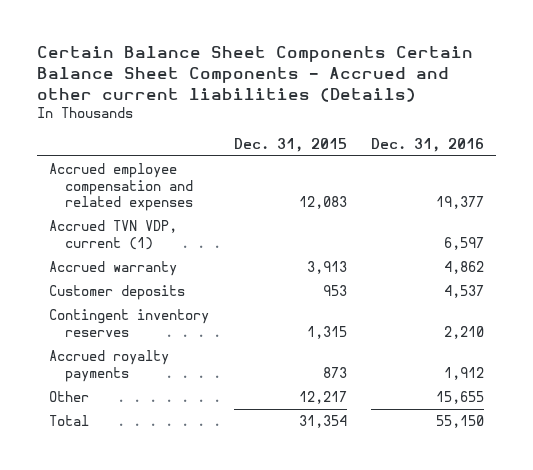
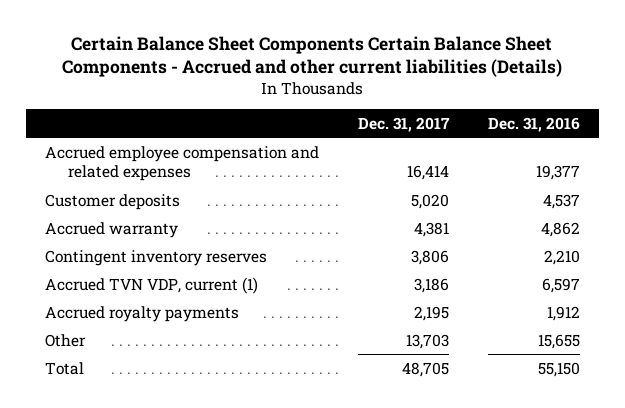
[233,137,347,152] Dec. 31, 2015 -> none
none -> [357,116,450,132] Dec. 31, 2017
[49,261,178,277] Accrued warranty -> [45,221,179,238] Accrued warranty
[49,220,178,250] Accrued TVN VDP, current (1) -> [45,276,259,294] Accrued TVN VDP, current (1)

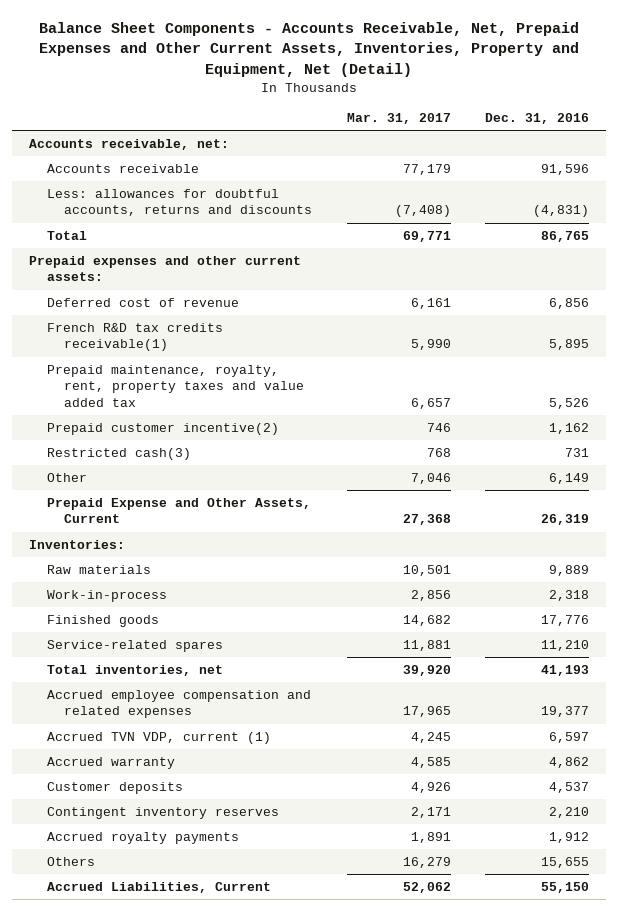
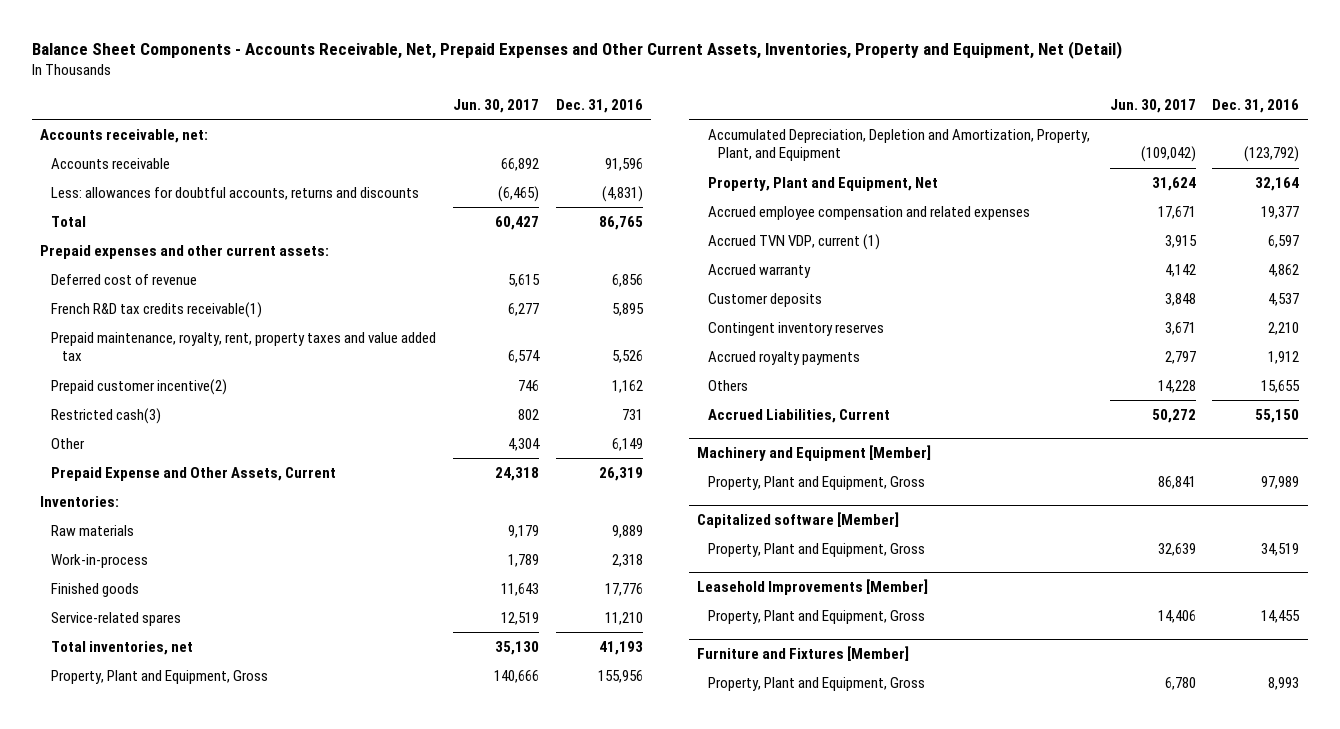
[346,112,451,124] Mar. 31, 2017 -> none
none -> [452,99,539,114] Jun. 30, 2017
none -> [51,669,269,684] Property, Plant and Equipment, Gross
none -> [707,128,1090,162] Accumulated Depreciation, Depletion and Amortization, Property, Plant, and Equipment
none -> [707,176,938,191] Property, Plant and Equipment, Net
none -> [697,445,932,462] Machinery and Equipment [Member]
none -> [707,475,925,490] Property, Plant and Equipment, Gross
none -> [697,512,900,529] Capitalized software [Member]
none -> [707,542,925,557] Property, Plant and Equipment, Gross
none -> [697,579,929,596] Leasehold Improvements [Member]
none -> [707,609,925,624] Property, Plant and Equipment, Gross
none -> [697,646,910,662] Furniture and Fixtures [Member]
none -> [707,676,925,691] Property, Plant and Equipment, Gross

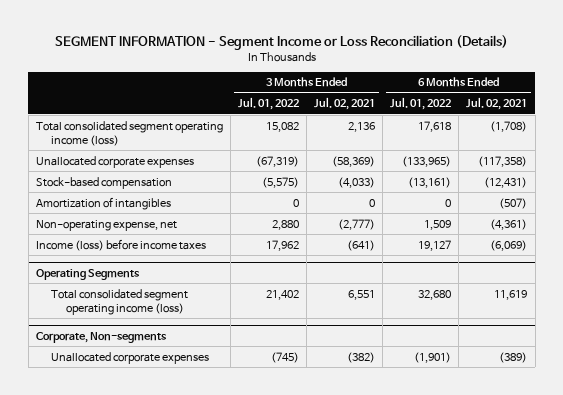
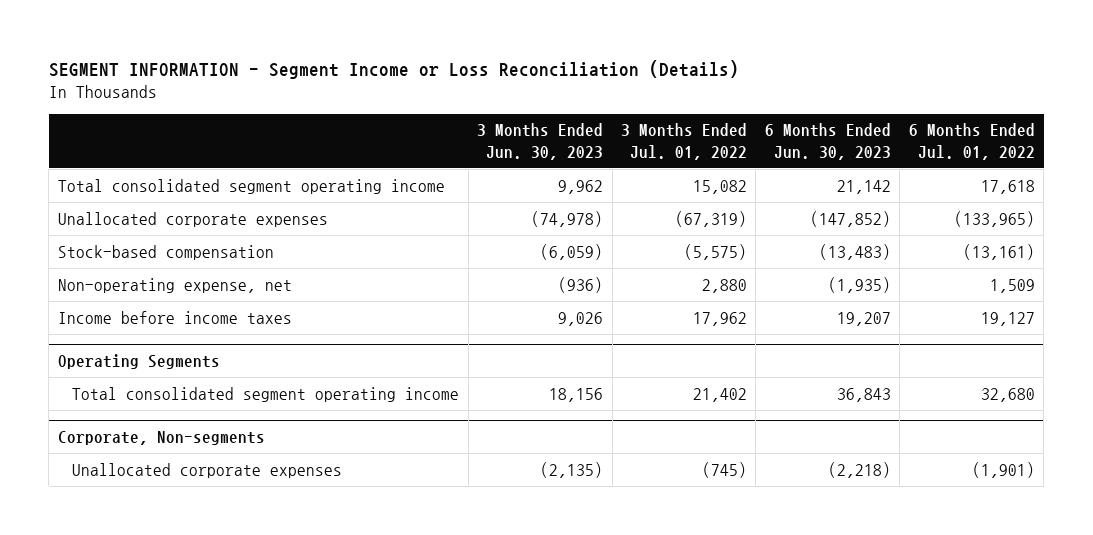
[314,97,376,111] Jul. 02, 2021 -> none
[466,97,528,111] Jul. 02, 2021 -> none
none -> [477,123,604,160] 3 Months Ended Jun. 30, 2023
none -> [764,123,891,160] 6 Months Ended Jun. 30, 2023
[35,120,223,146] Total consolidated segment operating income (loss) -> [57,178,445,194] Total consolidated segment operating income
[35,196,171,210] Amortization of intangibles -> none
[35,238,206,251] Income (loss) before income taxes -> [57,310,292,324] Income before income taxes
[50,288,188,315] Total consolidated segment operating income (loss) -> [72,386,460,402] Total consolidated segment operating income

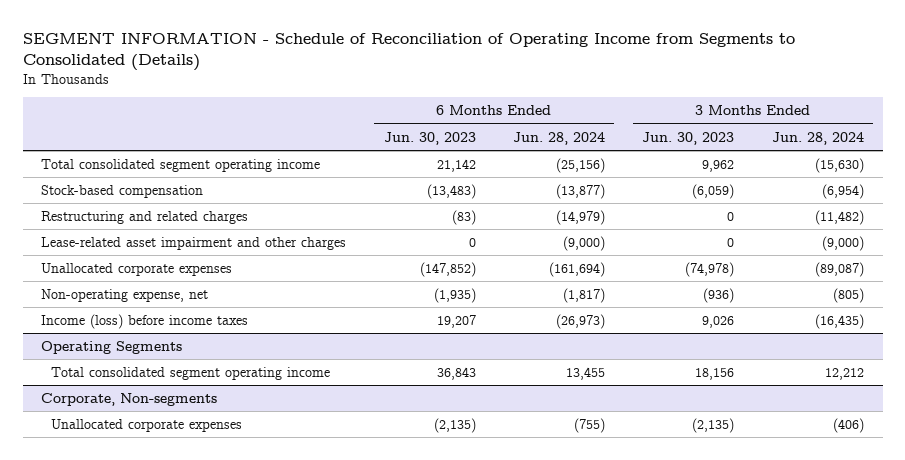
[48,59,739,79] SEGMENT INFORMATION - Segment Income or Loss Reconciliation (Details) -> [22,32,795,72] SEGMENT INFORMATION - Schedule of Reconciliation of Operating Income from Segments to Consolidated (Details)
[620,123,747,160] 3 Months Ended Jul. 01, 2022 -> none
[908,123,1035,160] 6 Months Ended Jul. 01, 2022 -> none
none -> [513,131,606,145] Jun. 28, 2024
none -> [771,131,864,145] Jun. 28, 2024
none -> [41,210,249,224] Restructuring and related charges
none -> [41,236,347,250] Lease-related asset impairment and other charges
[57,211,328,227] Unallocated corporate expenses -> [41,262,233,276] Unallocated corporate expenses
[57,310,292,324] Income before income taxes -> [41,313,249,329] Income (loss) before income taxes
[827,461,891,478] (2,218) -> [433,417,476,433] (2,135)

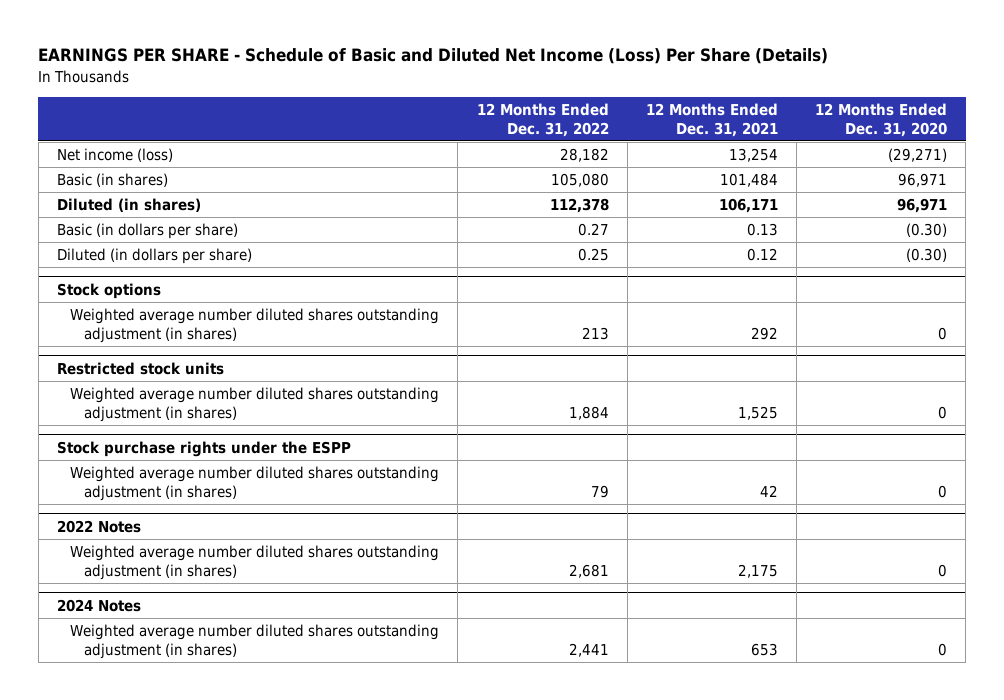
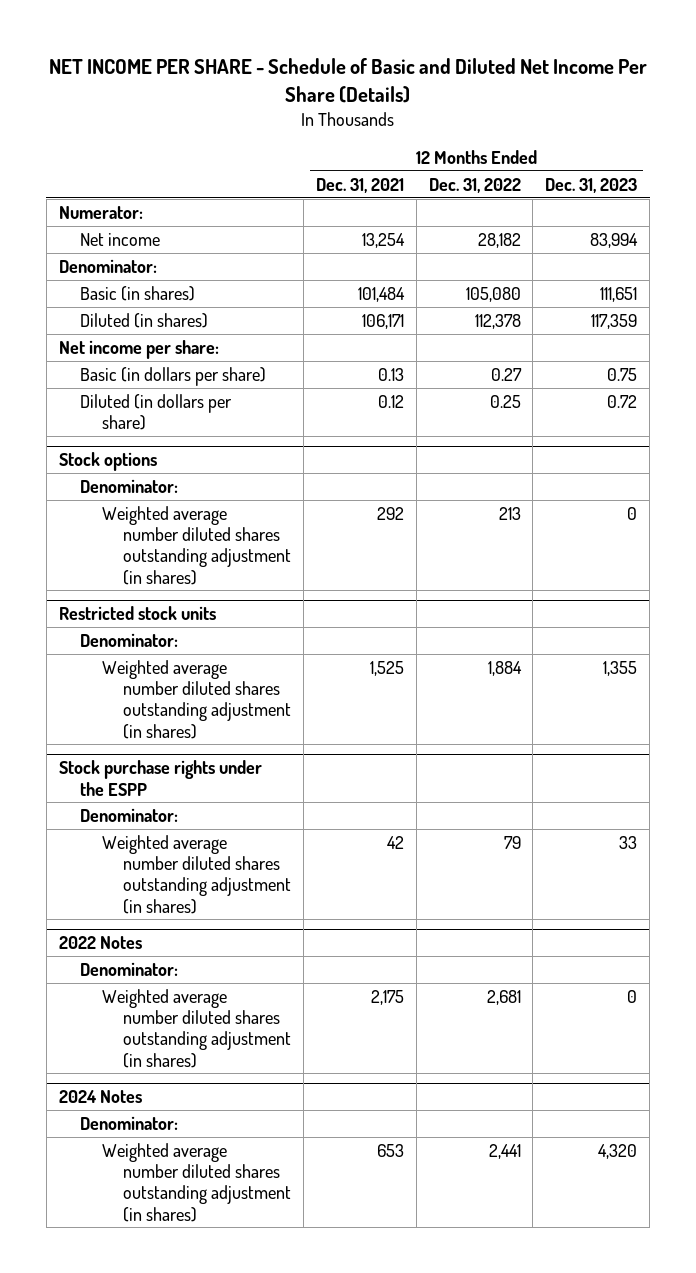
[38,48,829,65] EARNINGS PER SHARE - Schedule of Basic and Diluted Net Income (Loss) Per Share (Details) -> [49,58,648,104] NET INCOME PER SHARE - Schedule of Basic and Diluted Net Income Per Share (Details)
[815,102,948,137] 12 Months Ended Dec. 31, 2020 -> none
none -> [545,177,638,193] Dec. 31, 2023
none -> [58,205,143,219] Numerator:
[56,148,173,163] Net income (loss) -> [80,232,161,246] Net income
none -> [58,258,157,273] Denominator:
none -> [58,339,219,359] Net income per share:
none -> [80,478,179,493] Denominator:
none -> [80,632,179,647] Denominator:
none -> [80,807,179,822] Denominator:
none -> [80,961,179,976] Denominator:
none -> [80,1115,179,1130] Denominator:

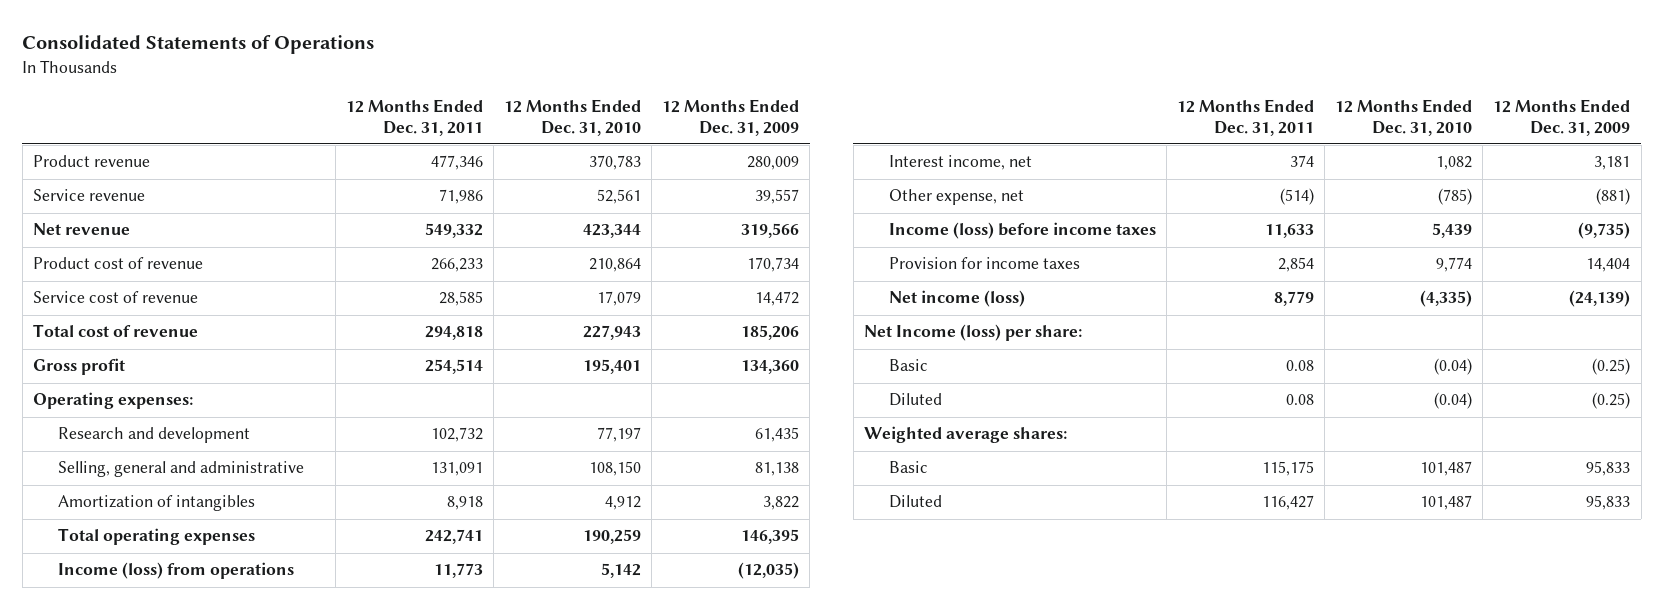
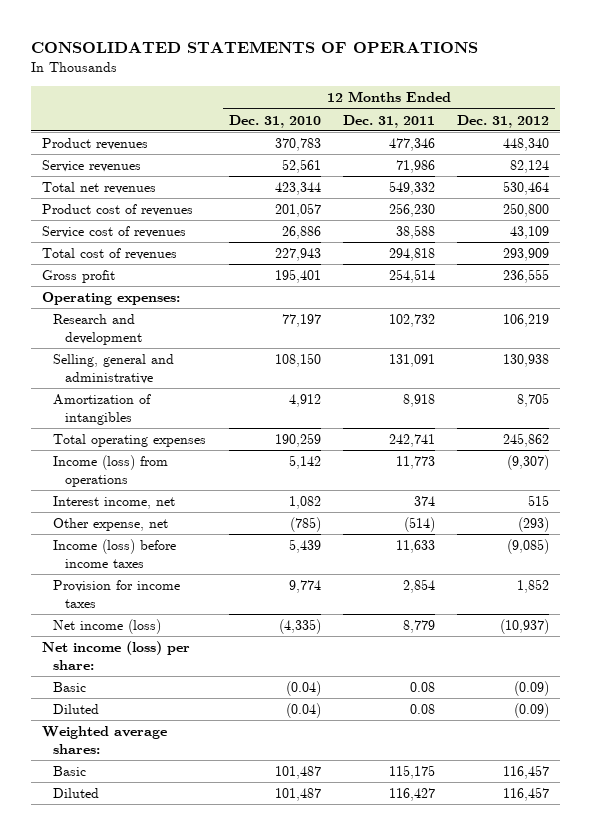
[22,35,375,55] Consolidated Statements of Operations -> [31,40,479,53] CONSOLIDATED STATEMENTS OF OPERATIONS
[662,99,800,136] 12 Months Ended Dec. 31, 2009 -> none
none -> [457,114,550,128] Dec. 31, 2012
[32,155,150,168] Product revenue -> [42,138,149,151] Product revenues
[32,189,145,202] Service revenue -> [42,160,142,173] Service revenues
[32,223,130,236] Net revenue -> [42,182,157,195] Total net revenues
[32,257,203,270] Product cost of revenue -> [42,204,194,217] Product cost of revenues
[430,258,483,273] 266,233 -> [389,203,436,218] 256,230
[589,258,642,273] 210,864 -> [274,203,321,218] 201,057
[32,291,198,304] Service cost of revenue -> [42,226,187,239] Service cost of revenues
[438,291,483,307] 28,585 -> [396,225,436,240] 38,588
[597,291,642,307] 17,079 -> [281,226,321,240] 26,886
[32,324,198,338] Total cost of revenue -> [42,248,178,261] Total cost of revenues
[863,324,1082,342] Net Income (loss) per share: -> [42,641,191,671] Net income (loss) per share:

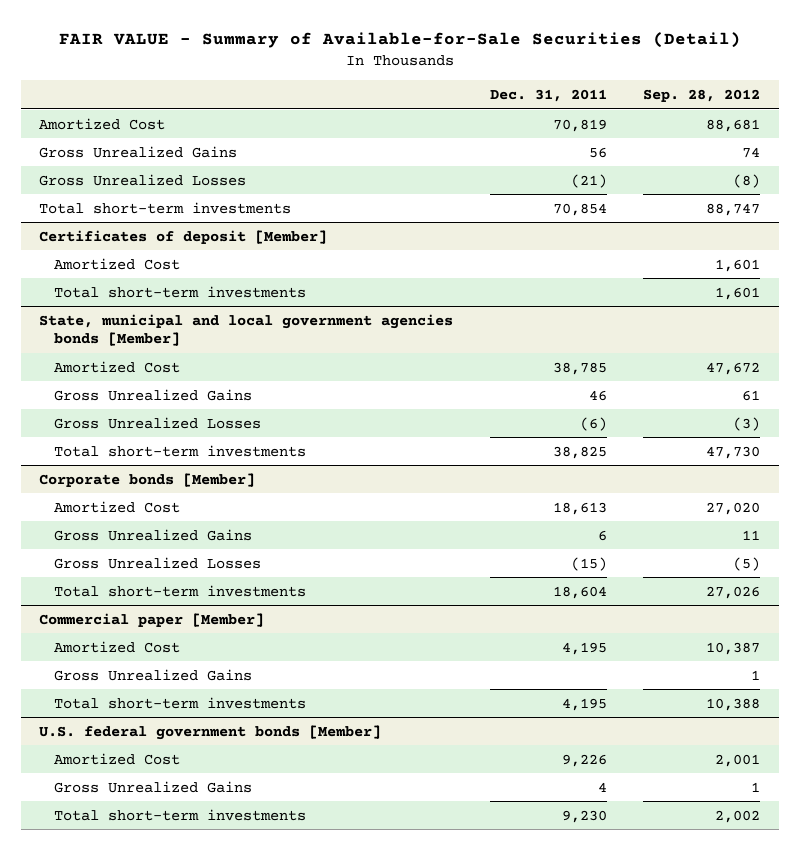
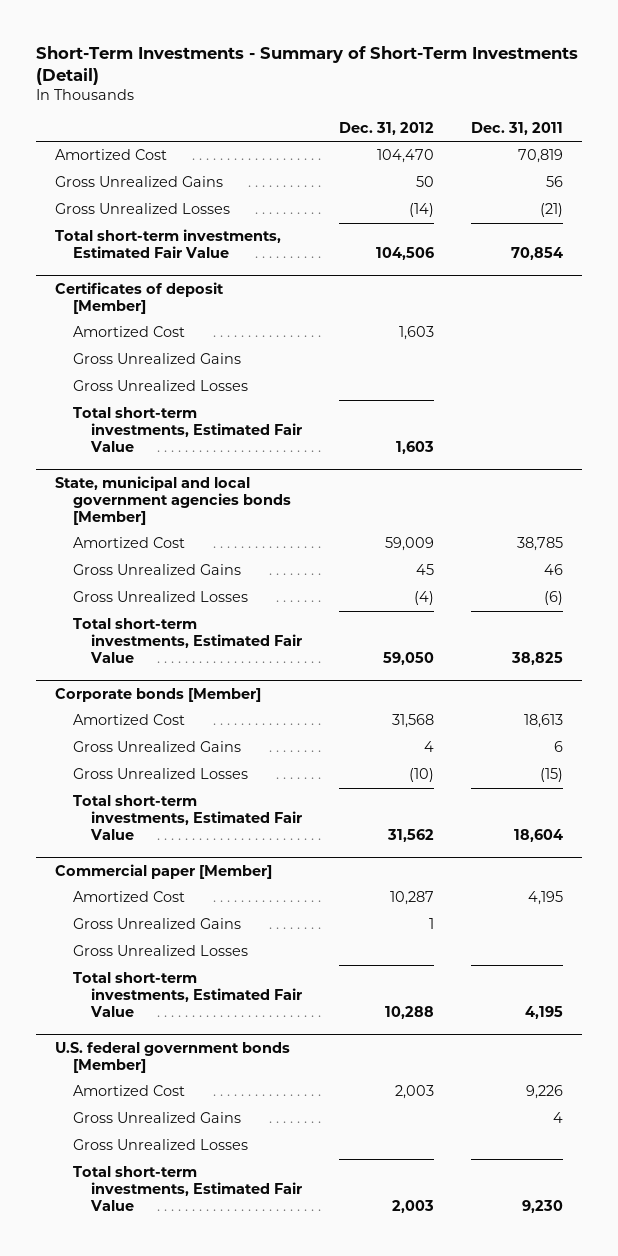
[58,32,741,49] FAIR VALUE - Summary of Available-for-Sale Securities (Detail) -> [36,45,579,85] Short-Term Investments - Summary of Short-Term Investments (Detail)
[643,88,761,102] Sep. 28, 2012 -> none
none -> [339,121,435,135] Dec. 31, 2012
[39,201,292,214] Total short-term investments -> [55,229,282,259] Total short-term investments, Estimated Fair Value
none -> [73,353,242,365] Gross Unrealized Gains
none -> [73,380,249,392] Gross Unrealized Losses
[53,285,306,298] Total short-term investments -> [73,407,303,453] Total short-term investments, Estimated Fair Value
[53,444,306,457] Total short-term investments -> [73,618,303,664] Total short-term investments, Estimated Fair Value
[53,584,306,597] Total short-term investments -> [73,795,303,841] Total short-term investments, Estimated Fair Value
none -> [73,945,249,957] Gross Unrealized Losses
[53,696,306,709] Total short-term investments -> [73,972,303,1018] Total short-term investments, Estimated Fair Value
none -> [73,1139,249,1151] Gross Unrealized Losses
[53,808,306,821] Total short-term investments -> [73,1166,303,1212] Total short-term investments, Estimated Fair Value

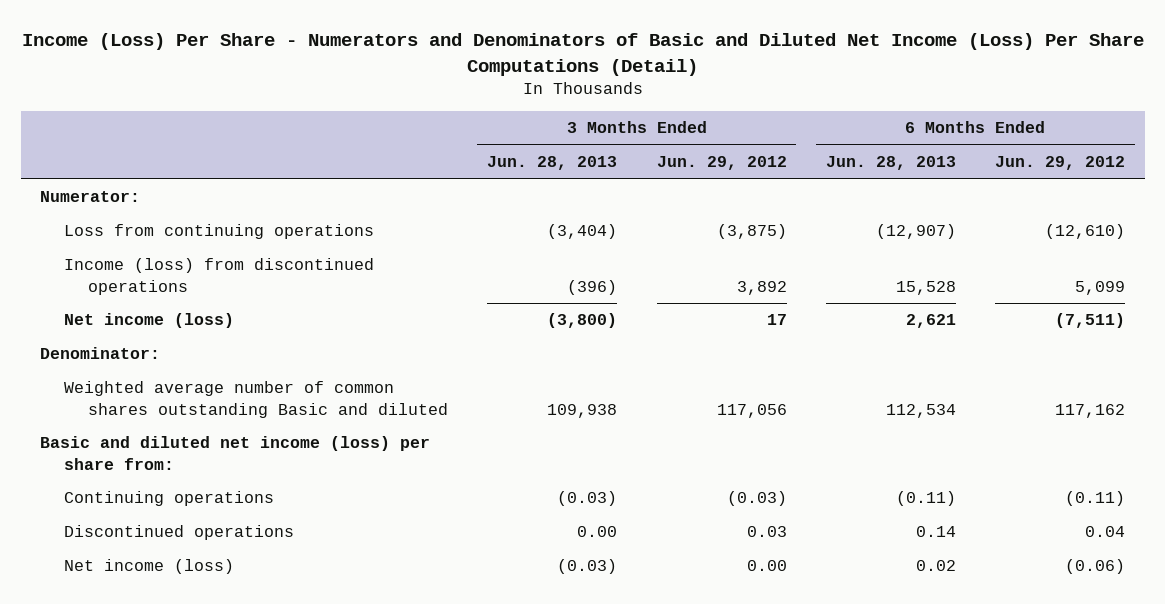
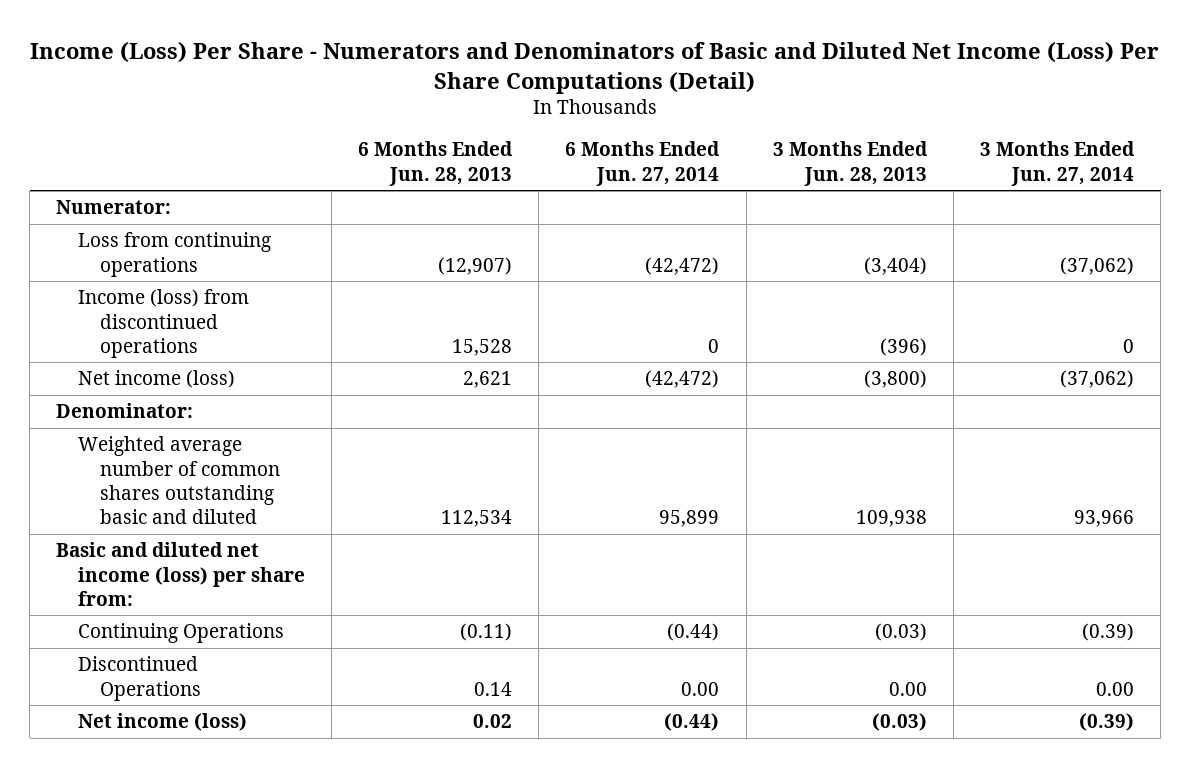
[656,156,787,171] Jun. 29, 2012 -> none
[995,156,1126,171] Jun. 29, 2012 -> none
none -> [565,141,721,186] 6 Months Ended Jun. 27, 2014
none -> [979,141,1135,186] 3 Months Ended Jun. 27, 2014
[64,381,449,418] Weighted average number of common shares outstanding Basic and diluted -> [78,436,280,525] Weighted average number of common shares outstanding basic and diluted
[64,491,275,507] Continuing operations -> [78,623,285,644] Continuing Operations
[64,525,295,541] Discontinued operations -> [78,656,201,701] Discontinued Operations

